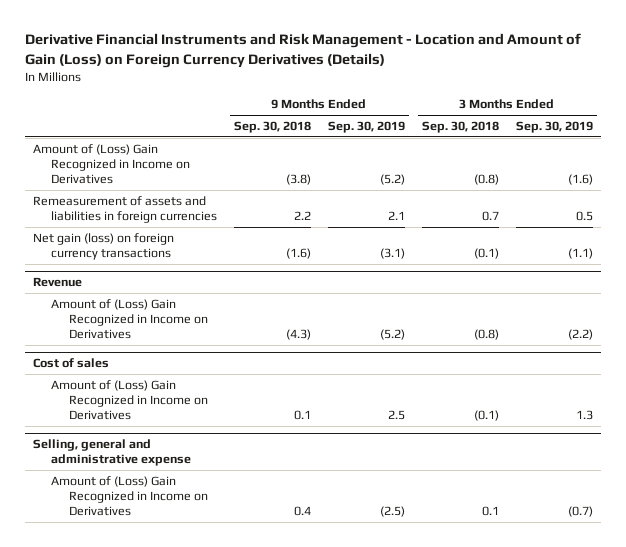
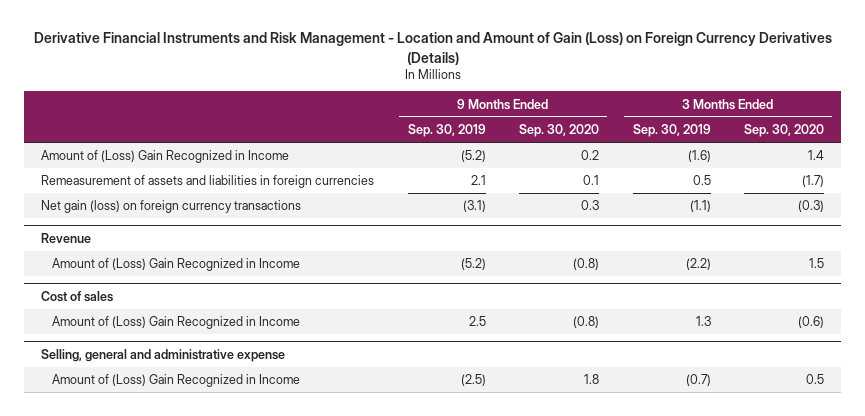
[233,121,311,134] Sep. 30, 2018 -> none
[421,121,499,134] Sep. 30, 2018 -> none
none -> [519,124,600,138] Sep. 30, 2020
none -> [744,124,825,138] Sep. 30, 2020
[33,144,191,184] Amount of (Loss) Gain Recognized in Income on Derivatives -> [41,150,290,164] Amount of (Loss) Gain Recognized in Income
[51,299,208,339] Amount of (Loss) Gain Recognized in Income on Derivatives -> [52,258,301,272] Amount of (Loss) Gain Recognized in Income
[51,380,208,420] Amount of (Loss) Gain Recognized in Income on Derivatives -> [52,316,301,330] Amount of (Loss) Gain Recognized in Income
[51,476,208,516] Amount of (Loss) Gain Recognized in Income on Derivatives -> [52,374,301,388] Amount of (Loss) Gain Recognized in Income

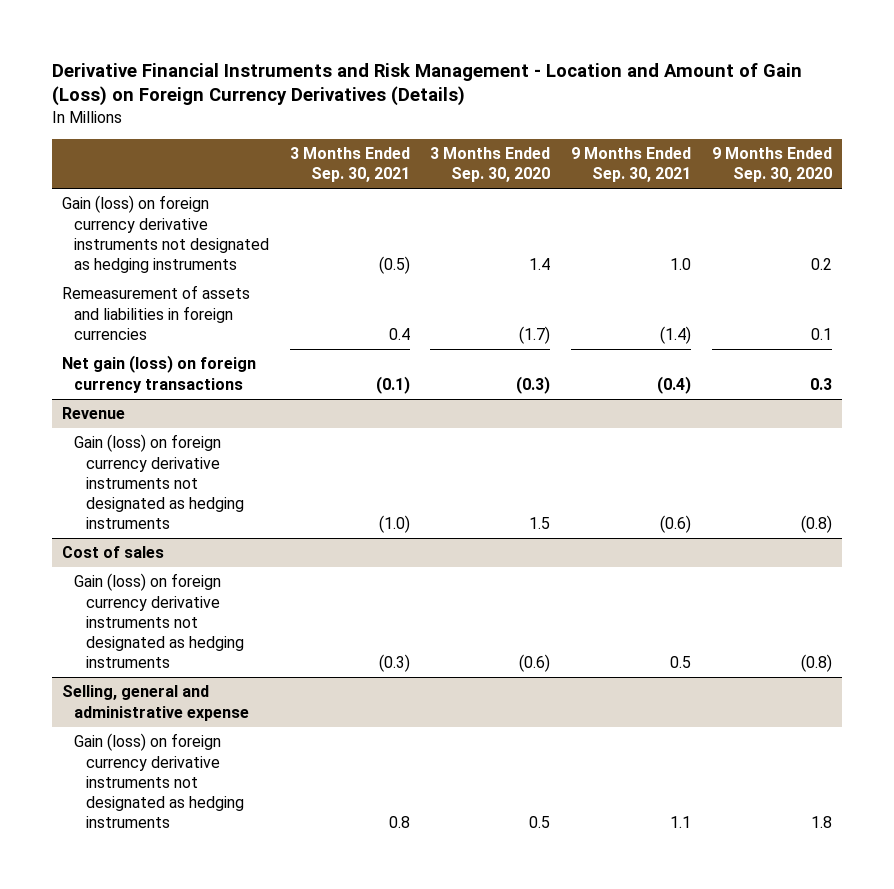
[407,124,486,138] Sep. 30, 2019 -> none
[632,124,711,138] Sep. 30, 2019 -> none
none -> [289,147,410,183] 3 Months Ended Sep. 30, 2021
none -> [571,147,692,183] 9 Months Ended Sep. 30, 2021
[41,150,290,164] Amount of (Loss) Gain Recognized in Income -> [62,195,269,273] Gain (loss) on foreign currency derivative instruments not designated as hedging instruments
[52,258,301,272] Amount of (Loss) Gain Recognized in Income -> [73,434,244,529] Gain (loss) on foreign currency derivative instruments not designated as hedging instruments
[52,316,301,330] Amount of (Loss) Gain Recognized in Income -> [73,573,244,668] Gain (loss) on foreign currency derivative instruments not designated as hedging instruments
[52,374,301,388] Amount of (Loss) Gain Recognized in Income -> [73,733,244,828] Gain (loss) on foreign currency derivative instruments not designated as hedging instruments

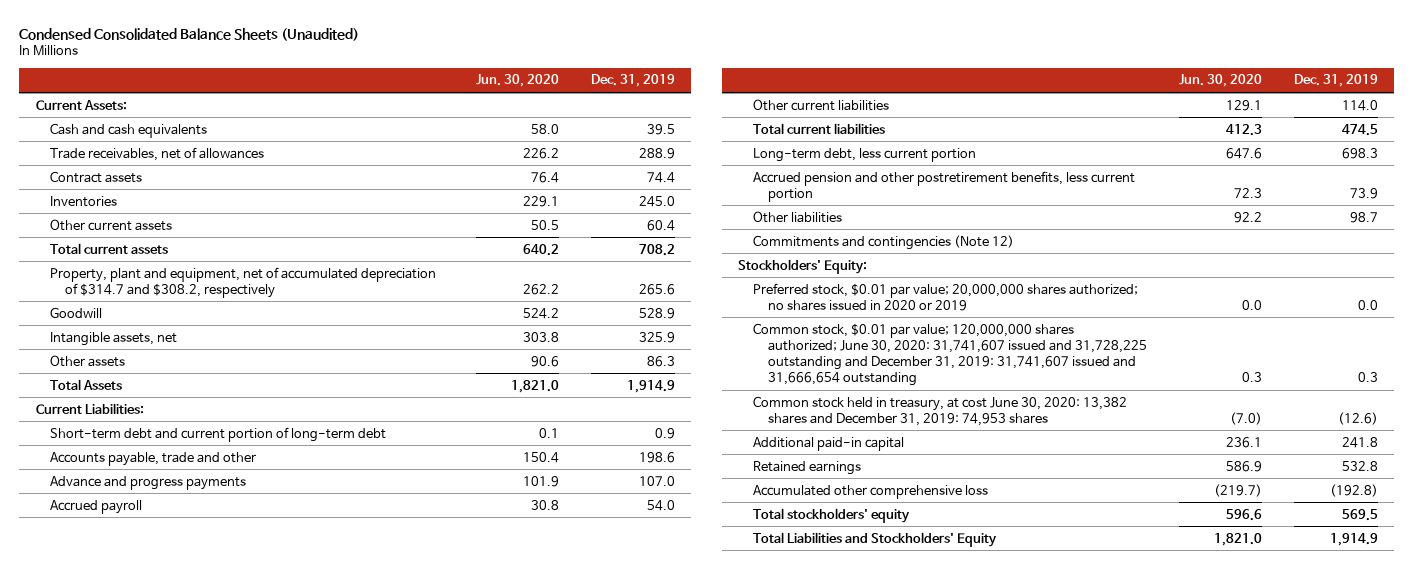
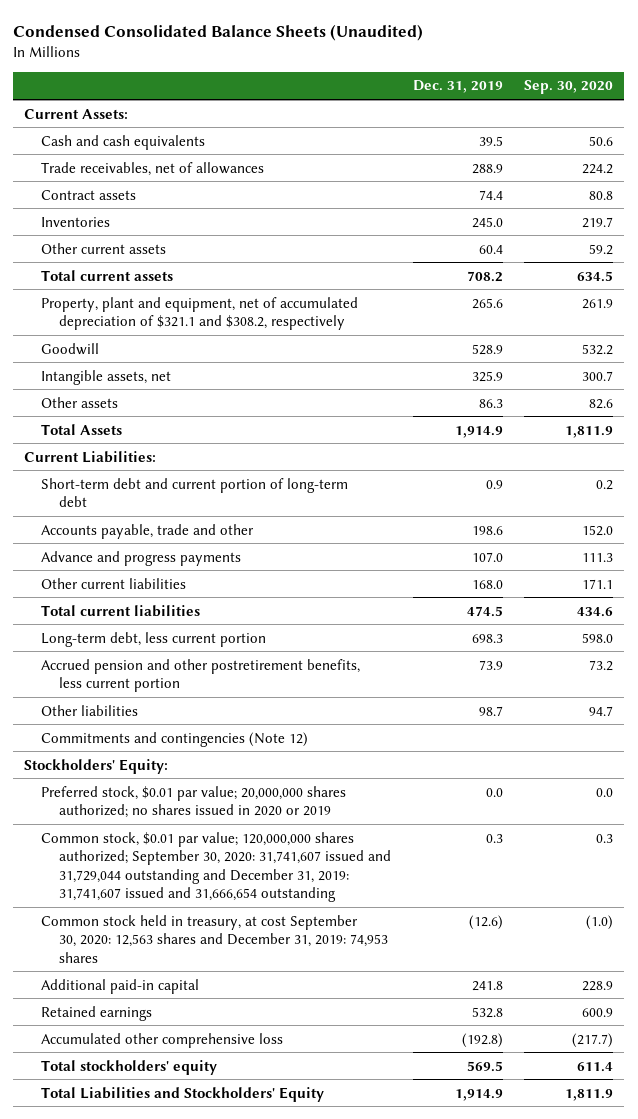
[476,74,560,88] Jun. 30, 2020 -> none
none -> [524,80,614,95] Sep. 30, 2020
[50,266,437,298] Property, plant and equipment, net of accumulated depreciation of $314.7 and $308.2, respectively -> [41,296,359,331] Property, plant and equipment, net of accumulated depreciation of $321.1 and $308.2, respectively
[50,499,143,514] Accrued payroll -> none
[1342,99,1379,111] 114.0 -> [471,579,503,589] 168.0
[753,322,1147,386] Common stock, $0.01 par value; 120,000,000 shares authorized; June 30, 2020: 31,741,607 issued and 31,728,225 outstanding and December 31, 2019: 31,741,607 issued and 31,666,654 outstanding -> [41,831,391,903] Common stock, $0.01 par value; 120,000,000 shares authorized; September 30, 2020: 31,741,607 issued and 31,729,044 outstanding and December 31, 2019: 31,741,607 issued and 31,666,654 outstanding
[753,395,1128,426] Common stock held in treasury, at cost June 30, 2020: 13,382 shares and December 31, 2019: 74,953 shares -> [41,914,388,963] Common stock held in treasury, at cost September 30, 2020: 12,563 shares and December 31, 2019: 74,953 shares

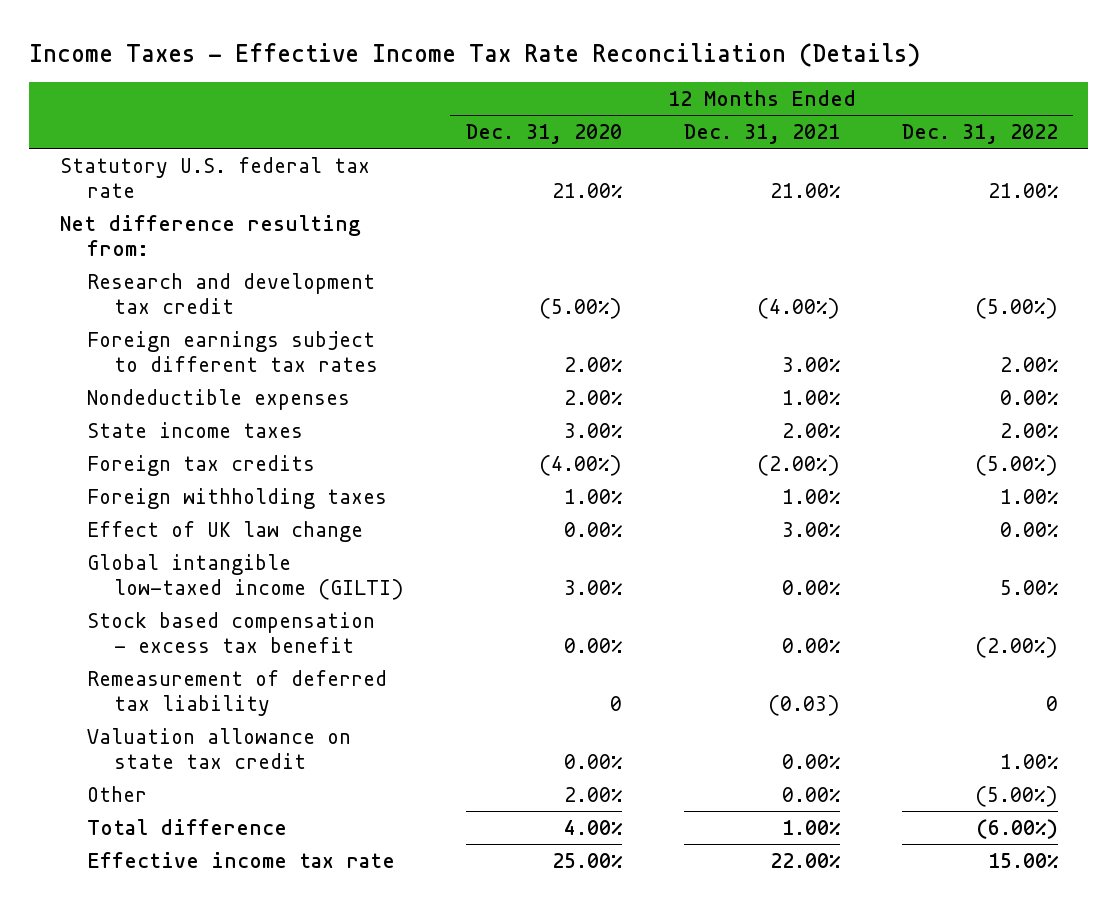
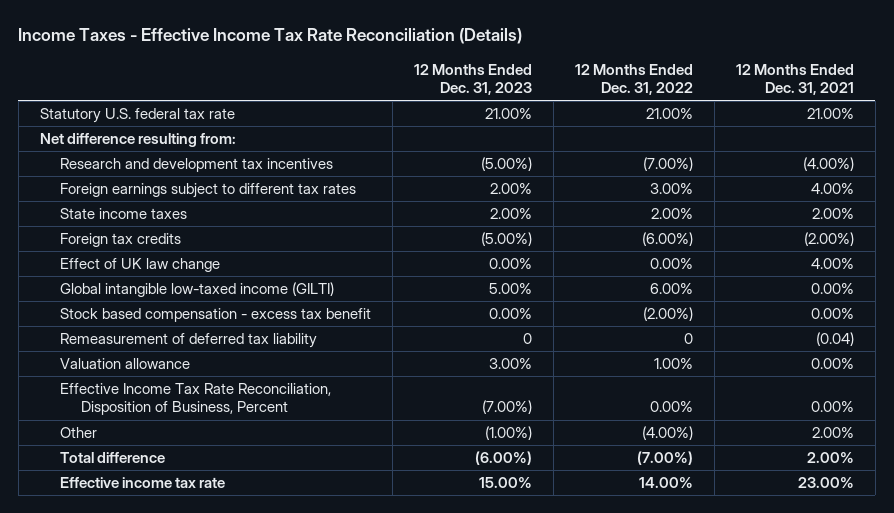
[465,123,622,144] Dec. 31, 2020 -> none
none -> [414,63,533,95] 12 Months Ended Dec. 31, 2023
[87,388,351,410] Nondeductible expenses -> none
[87,272,376,314] Research and development tax credit -> [60,158,334,173] Research and development tax incentives
[974,297,1058,319] (5.00%) -> [642,157,693,172] (7.00%)
[781,356,841,372] 3.00% -> [810,183,854,195] 4.00%
[999,356,1059,372] 2.00% -> [649,183,693,195] 3.00%
[87,487,388,509] Foreign withholding taxes -> none
[974,454,1058,476] (5.00%) -> [641,232,693,247] (6.00%)
[781,521,841,537] 3.00% -> [810,258,854,270] 4.00%
[999,579,1059,595] 5.00% -> [649,283,693,295] 6.00%
[767,694,840,716] (0.03) -> [815,332,854,347] (0.04)
[87,727,352,769] Valuation allowance on state tax credit -> [60,358,191,370] Valuation allowance
none -> [60,383,332,416] Effective Income Tax Rate Reconciliation, Disposition of Business, Percent
[781,786,841,802] 0.00% -> [811,427,854,439] 2.00%
[974,785,1058,807] (5.00%) -> [641,426,693,441] (4.00%)
[781,819,841,835] 1.00% -> [806,452,854,464] 2.00%
[975,818,1058,839] (6.00%) -> [636,451,693,466] (7.00%)
[769,852,841,868] 22.00% -> [797,477,854,489] 23.00%
[987,852,1059,868] 15.00% -> [638,477,693,489] 14.00%

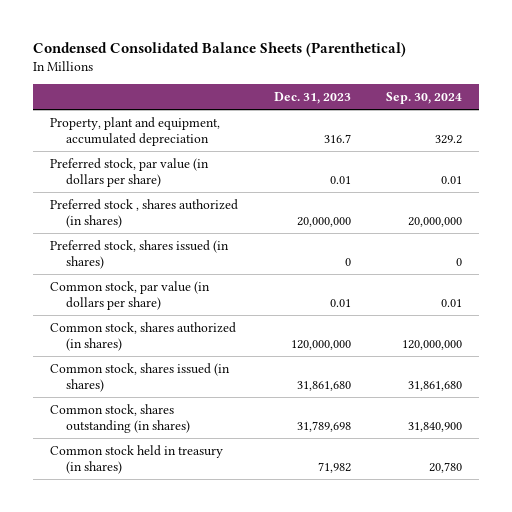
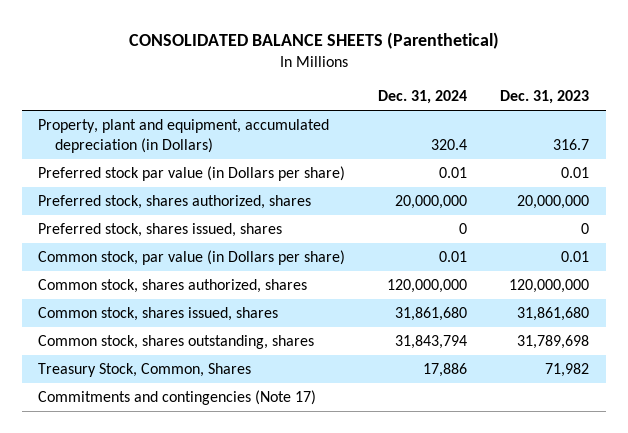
[32,42,406,58] Condensed Consolidated Balance Sheets (Parenthetical) -> [128,31,499,49] CONSOLIDATED BALANCE SHEETS (Parenthetical)
[385,92,462,105] Sep. 30, 2024 -> none
none -> [378,90,468,105] Dec. 31, 2024
[50,116,221,146] Property, plant and equipment, accumulated depreciation -> [38,119,330,153] Property, plant and equipment, accumulated depreciation (in Dollars)
[50,157,210,187] Preferred stock, par value (in dollars per share) -> [38,166,346,182] Preferred stock par value (in Dollars per share)
[50,198,239,228] Preferred stock , shares authorized (in shares) -> [38,195,312,210] Preferred stock, shares authorized, shares
[50,239,230,269] Preferred stock, shares issued (in shares) -> [38,223,283,238] Preferred stock, shares issued, shares
[50,280,211,310] Common stock, par value (in dollars per share) -> [38,250,346,266] Common stock, par value (in Dollars per share)
[50,321,237,351] Common stock, shares authorized (in shares) -> [38,279,308,294] Common stock, shares authorized, shares
[50,362,231,392] Common stock, shares issued (in shares) -> [38,307,279,322] Common stock, shares issued, shares
[50,403,191,433] Common stock, shares outstanding (in shares) -> [38,335,315,350] Common stock, shares outstanding, shares
[50,444,224,474] Common stock held in treasury (in shares) -> [38,363,252,378] Treasury Stock, Common, Shares
none -> [38,390,317,406] Commitments and contingencies (Note 17)

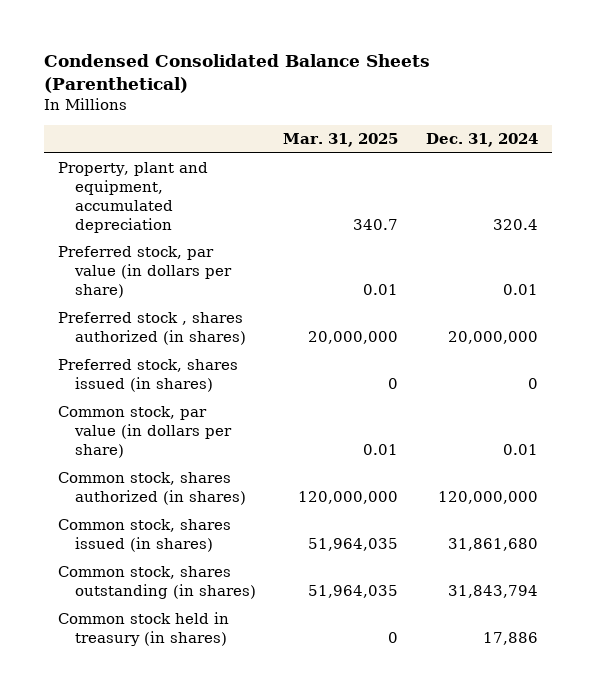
[128,31,499,49] CONSOLIDATED BALANCE SHEETS (Parenthetical) -> [43,53,430,93] Condensed Consolidated Balance Sheets (Parenthetical)
[500,90,590,105] Dec. 31, 2023 -> none
none -> [283,132,399,147] Mar. 31, 2025
[38,390,317,406] Commitments and contingencies (Note 17) -> none
[38,119,330,153] Property, plant and equipment, accumulated depreciation (in Dollars) -> [57,162,208,233] Property, plant and equipment, accumulated depreciation
[38,166,346,182] Preferred stock par value (in Dollars per share) -> [57,246,232,299] Preferred stock, par value (in dollars per share)
[38,195,312,210] Preferred stock, shares authorized, shares -> [57,312,246,346] Preferred stock , shares authorized (in shares)
[38,223,283,238] Preferred stock, shares issued, shares -> [57,359,238,393] Preferred stock, shares issued (in shares)
[38,250,346,266] Common stock, par value (in Dollars per share) -> [57,406,232,459] Common stock, par value (in dollars per share)
[38,279,308,294] Common stock, shares authorized, shares -> [57,472,246,506] Common stock, shares authorized (in shares)
[38,307,279,322] Common stock, shares issued, shares -> [57,519,231,553] Common stock, shares issued (in shares)
[38,335,315,350] Common stock, shares outstanding, shares -> [57,566,256,600] Common stock, shares outstanding (in shares)
[38,363,252,378] Treasury Stock, Common, Shares -> [57,612,229,647] Common stock held in treasury (in shares)

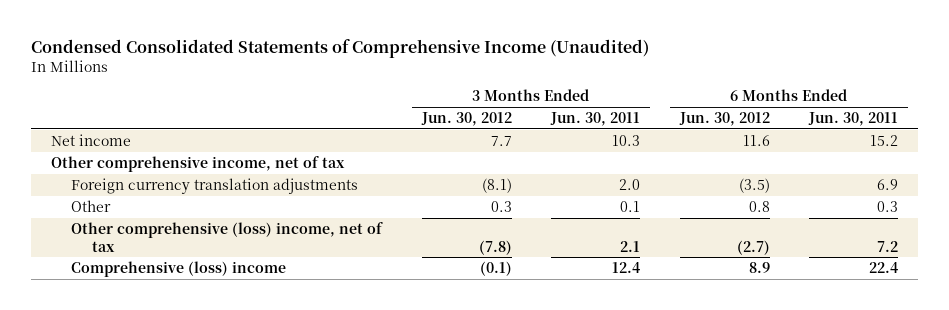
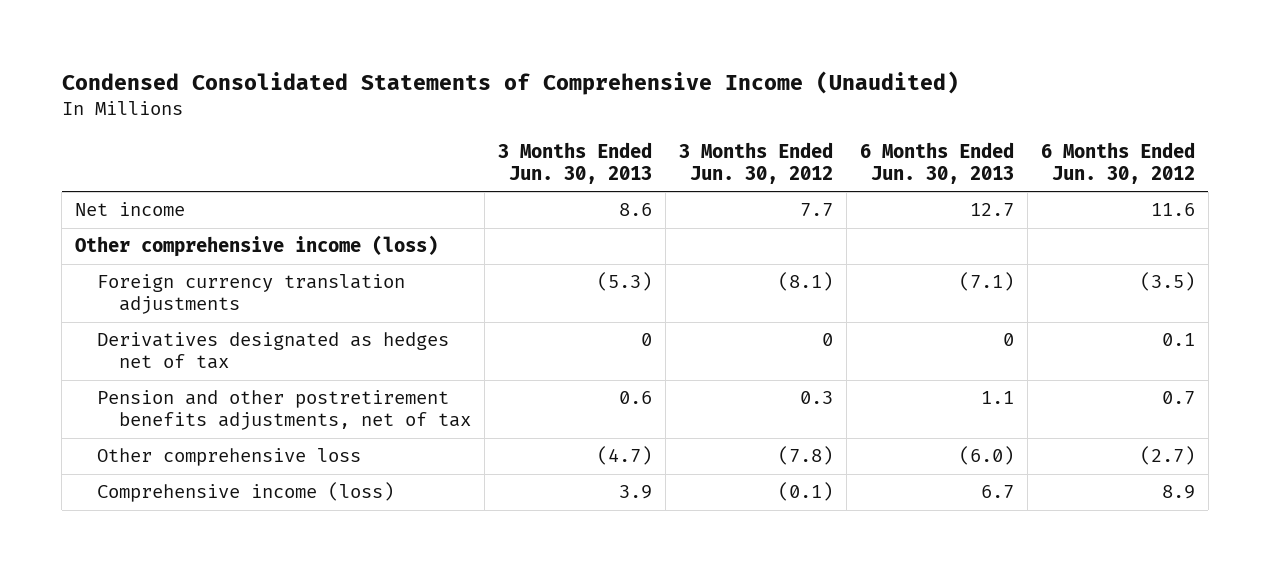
[550,112,641,127] Jun. 30, 2011 -> none
[808,112,899,127] Jun. 30, 2011 -> none
none -> [498,141,653,184] 3 Months Ended Jun. 30, 2013
none -> [859,141,1014,184] 6 Months Ended Jun. 30, 2013
[50,155,345,172] Other comprehensive income, net of tax -> none
none -> [75,235,439,258] Other comprehensive income (loss)
[71,199,112,212] Other -> none
none -> [97,332,450,370] Derivatives designated as hedges net of tax
none -> [97,390,472,431] Pension and other postretirement benefits adjustments, net of tax
[71,221,384,252] Other comprehensive (loss) income, net of tax -> [97,448,362,467] Other comprehensive loss
[71,260,287,277] Comprehensive (loss) income -> [97,482,395,503] Comprehensive income (loss)

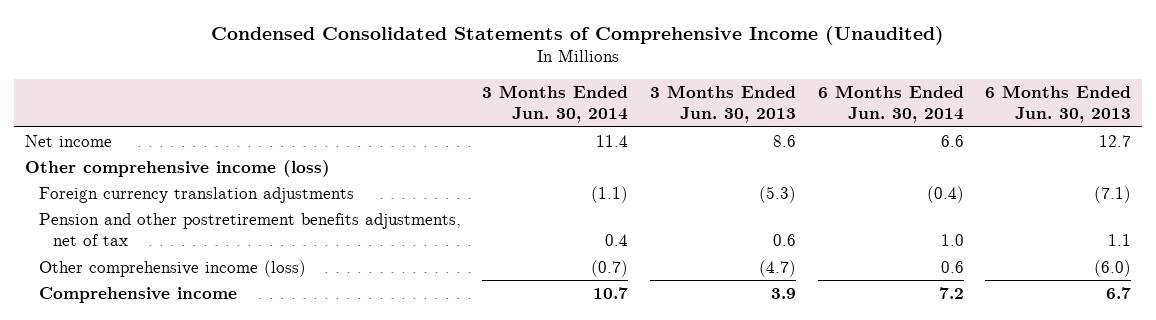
[679,141,834,184] 3 Months Ended Jun. 30, 2012 -> none
[1040,141,1195,184] 6 Months Ended Jun. 30, 2012 -> none
none -> [482,85,629,124] 3 Months Ended Jun. 30, 2014
none -> [817,85,964,124] 6 Months Ended Jun. 30, 2014
[97,332,450,370] Derivatives designated as hedges net of tax -> none
[97,448,362,467] Other comprehensive loss -> [38,259,306,277] Other comprehensive income (loss)
[97,482,395,503] Comprehensive income (loss) -> [38,286,237,303] Comprehensive income

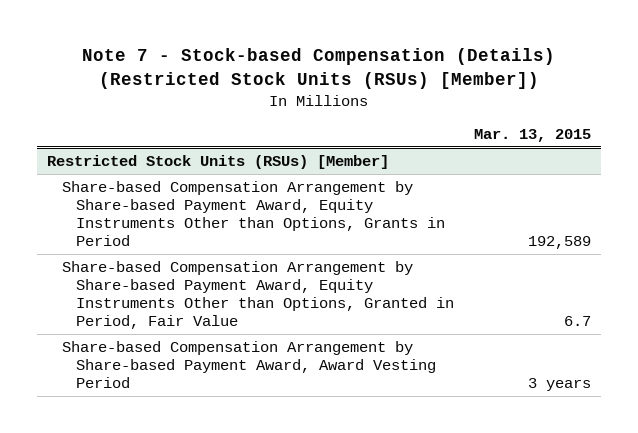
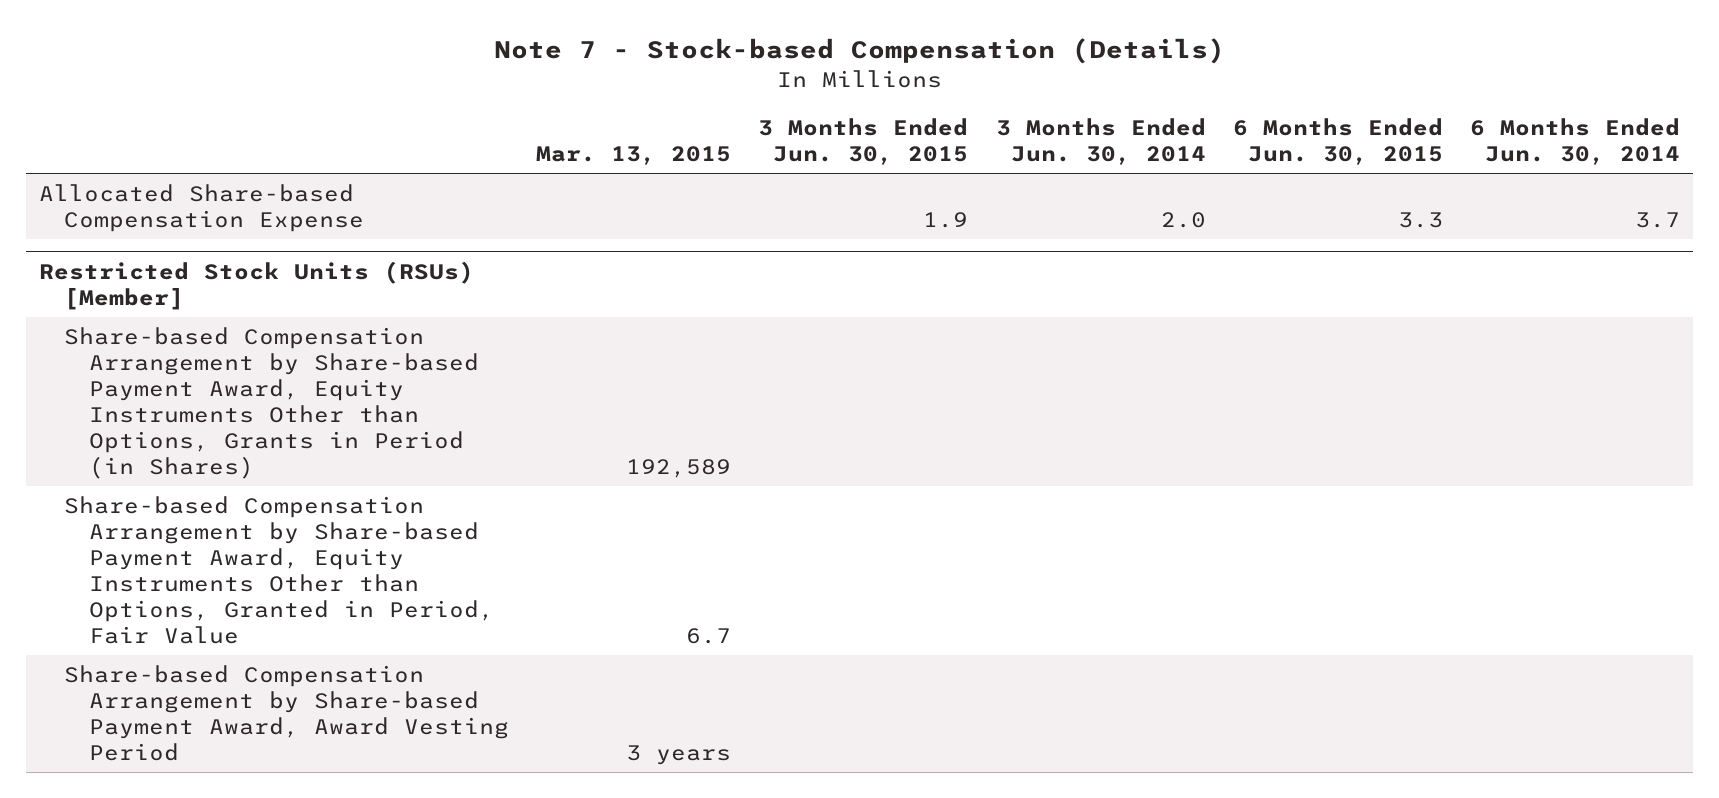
[82,47,556,89] Note 7 - Stock-based Compensation (Details) (Restricted Stock Units (RSUs) [Member]) -> [493,38,1225,65] Note 7 - Stock-based Compensation (Details)
none -> [758,117,969,165] 3 Months Ended Jun. 30, 2015
none -> [995,117,1206,165] 3 Months Ended Jun. 30, 2014
none -> [1232,117,1443,165] 6 Months Ended Jun. 30, 2015
none -> [1469,117,1680,165] 6 Months Ended Jun. 30, 2014
none -> [39,184,365,233] Allocated Share-based Compensation Expense
[61,181,446,247] Share-based Compensation Arrangement by Share-based Payment Award, Equity Instruments Other than Options, Grants in Period -> [64,327,480,479] Share-based Compensation Arrangement by Share-based Payment Award, Equity Instruments Other than Options, Grants in Period (in Shares)

